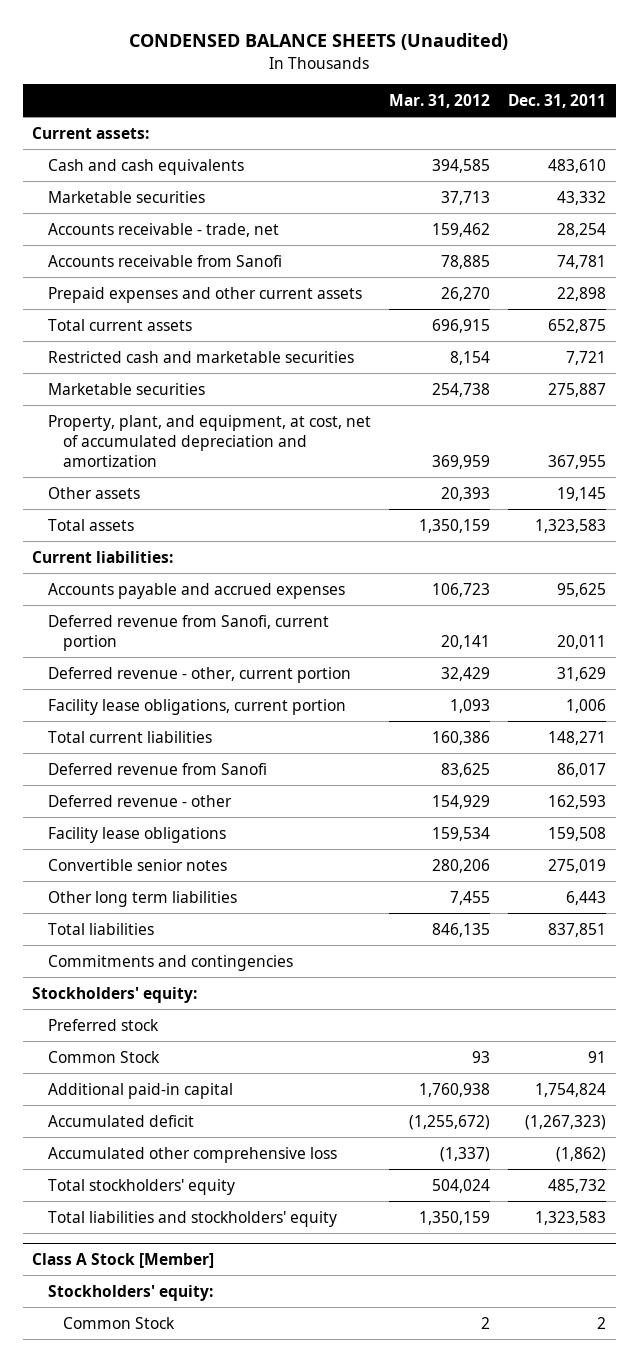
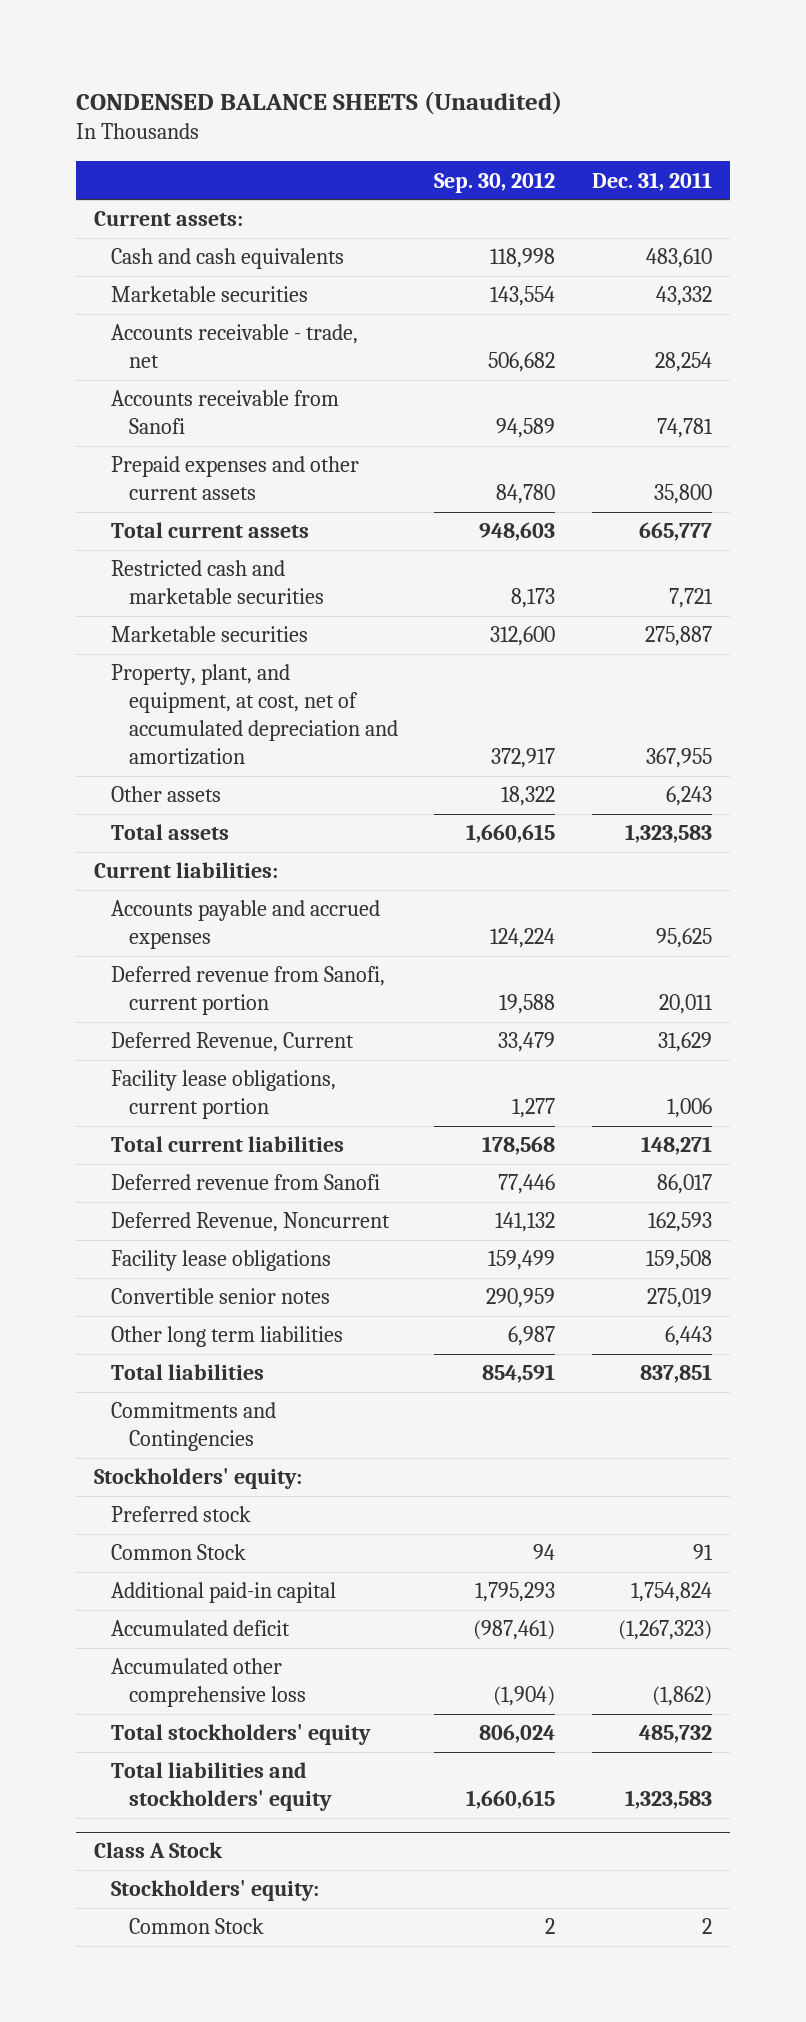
[389,93,491,108] Mar. 31, 2012 -> none
none -> [434,171,556,193] Sep. 30, 2012
[557,286,607,301] 22,898 -> [653,484,712,505] 35,800
[548,318,607,333] 652,875 -> [638,522,712,542] 665,777
[557,486,607,501] 19,145 -> [665,786,712,807] 6,243
[47,666,351,683] Deferred revenue - other, current portion -> [111,1032,355,1053] Deferred Revenue, Current
[47,794,232,807] Deferred revenue - other -> [111,1212,391,1233] Deferred Revenue, Noncurrent
[47,954,293,971] Commitments and contingencies -> [111,1402,277,1452] Commitments and Contingencies
[32,1252,215,1268] Class A Stock [Member] -> [93,1842,223,1859] Class A Stock

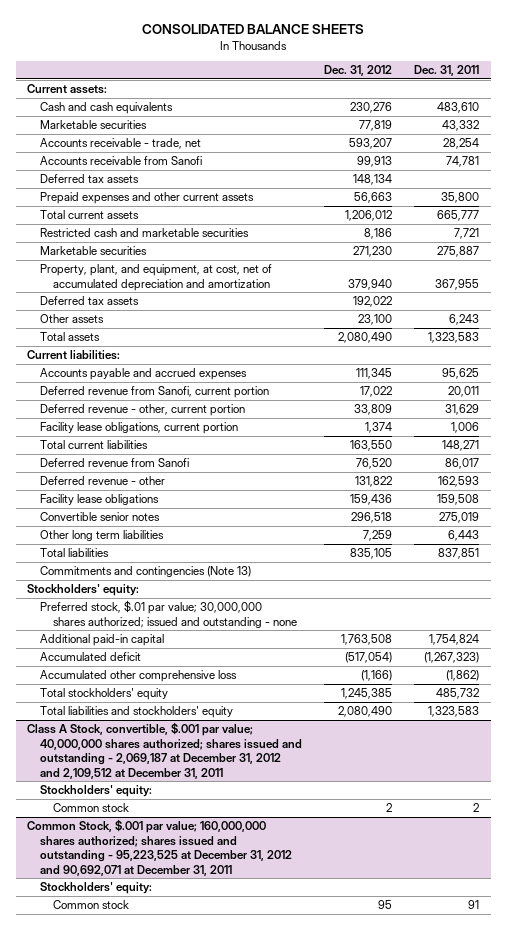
[75,90,562,115] CONDENSED BALANCE SHEETS (Unaudited) -> [142,24,365,35] CONSOLIDATED BALANCE SHEETS
[434,171,556,193] Sep. 30, 2012 -> none
none -> [324,65,393,77] Dec. 31, 2012
none -> [40,174,140,184] Deferred tax assets
none -> [40,296,140,306] Deferred tax assets
[111,1032,355,1053] Deferred Revenue, Current -> [40,404,246,417] Deferred revenue - other, current portion
[111,1212,391,1233] Deferred Revenue, Noncurrent -> [40,476,166,486] Deferred revenue - other
[111,1402,277,1452] Commitments and Contingencies -> [40,566,252,578] Commitments and contingencies (Note 13)
[111,1544,247,1561] Common Stock -> none
[111,1506,252,1523] Preferred stock -> [40,600,297,628] Preferred stock, $.01 par value; 30,000,000 shares authorized; issued and outstanding - none
[93,1842,223,1859] Class A Stock -> none
none -> [27,722,303,779] Class A Stock, convertible, $.001 par value; 40,000,000 shares authorized; shares issued and outstanding - 2,069,187 at December 31, 2012 and 2,109,512 at December 31, 2011
[128,1918,264,1935] Common Stock -> [52,803,129,813] Common stock
none -> [27,819,293,876] Common Stock, $.001 par value; 160,000,000 shares authorized; shares issued and outstanding - 95,223,525 at December 31, 2012 and 90,692,071 at December 31, 2011
none -> [40,882,153,895] Stockholders' equity:
none -> [52,900,129,910] Common stock

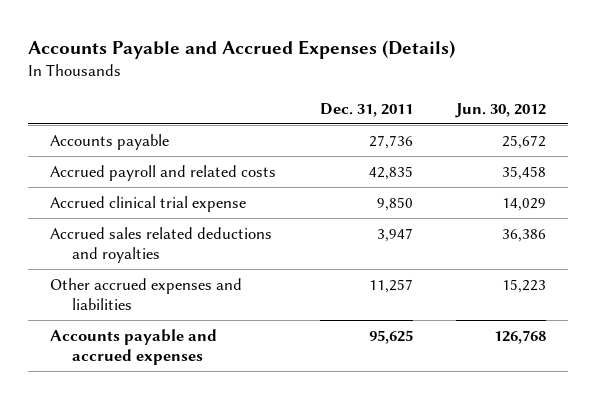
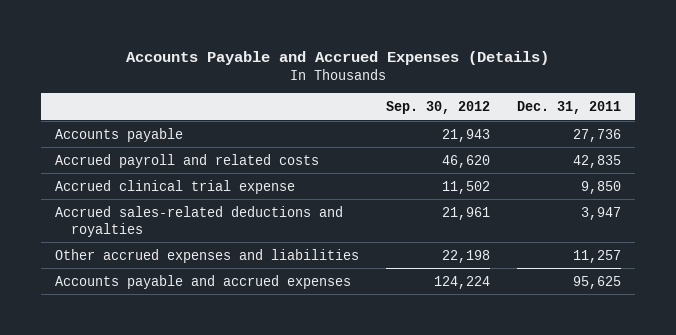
[455,102,547,118] Jun. 30, 2012 -> none
none -> [386,100,491,114] Sep. 30, 2012
[50,227,273,263] Accrued sales related deductions and royalties -> [54,205,343,237] Accrued sales-related deductions and royalties

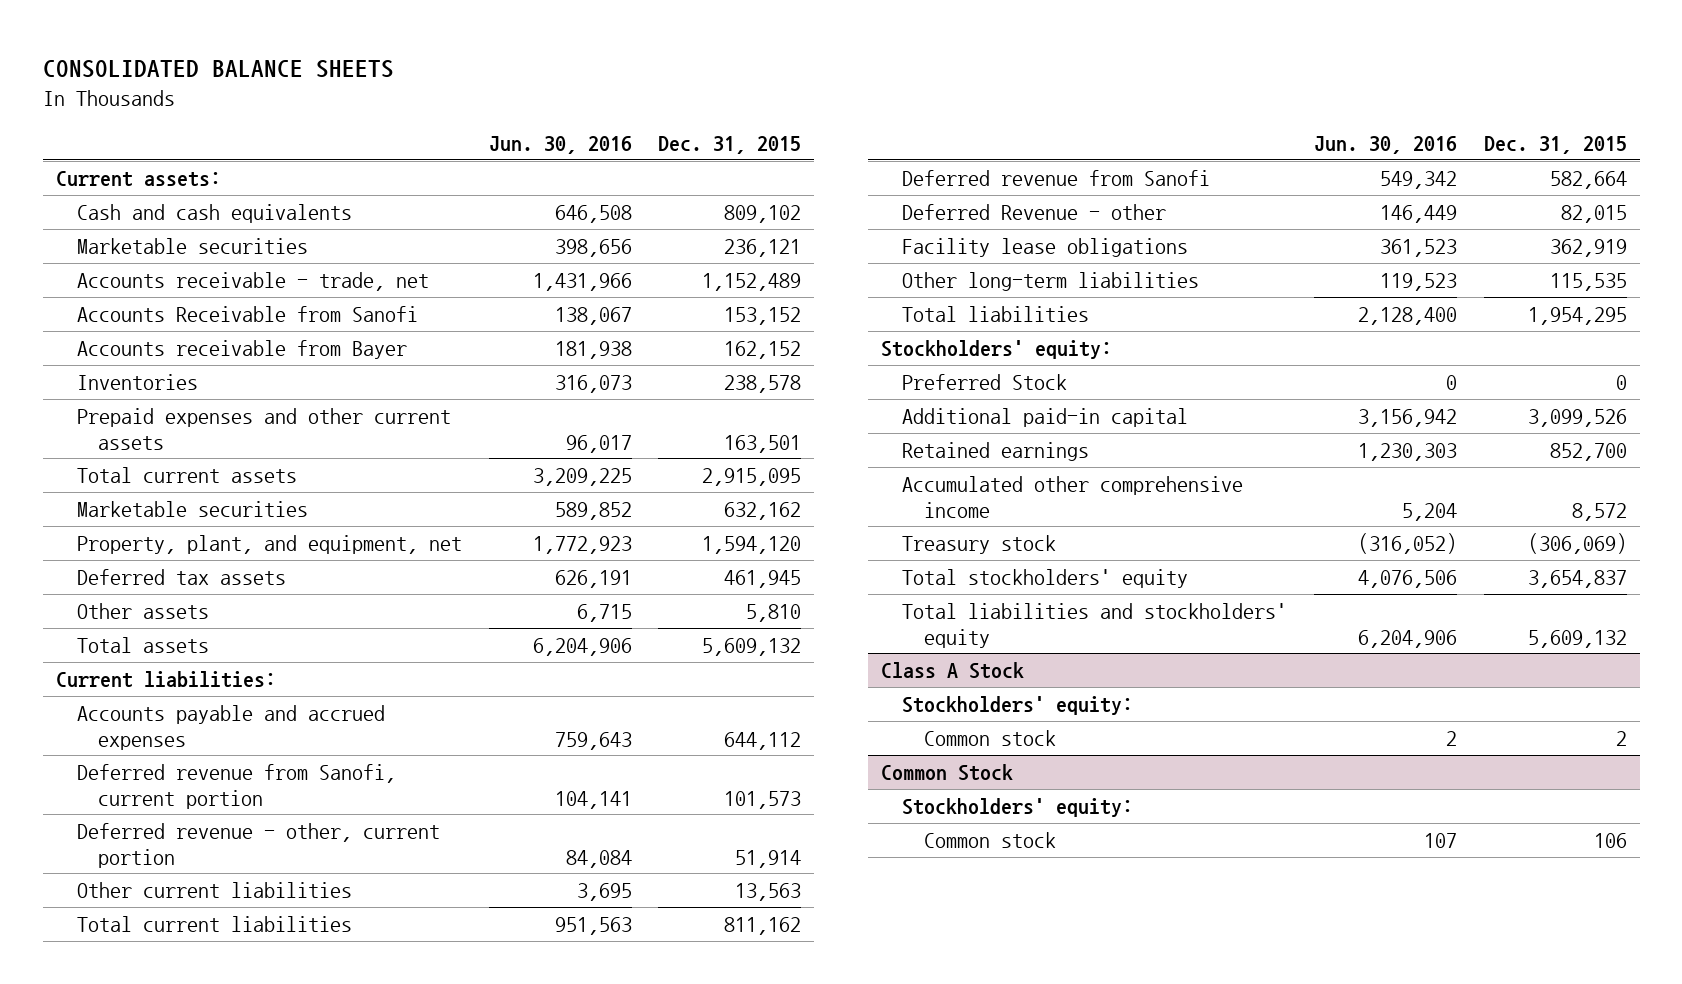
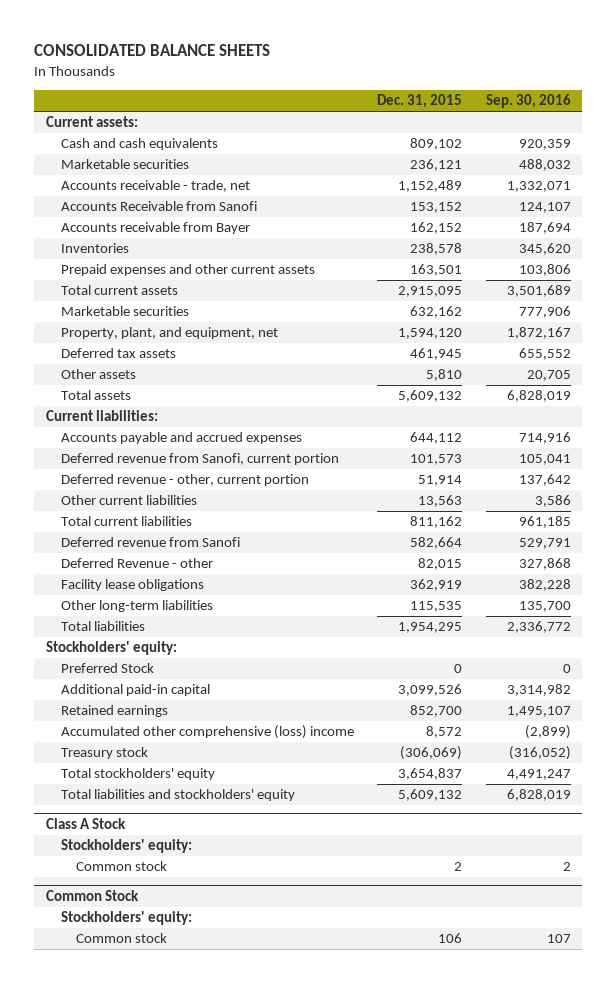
[488,135,632,154] Jun. 30, 2016 -> none
none -> [485,94,571,109] Sep. 30, 2016
[902,475,1244,518] Accumulated other comprehensive income -> [60,725,354,740] Accumulated other comprehensive (loss) income

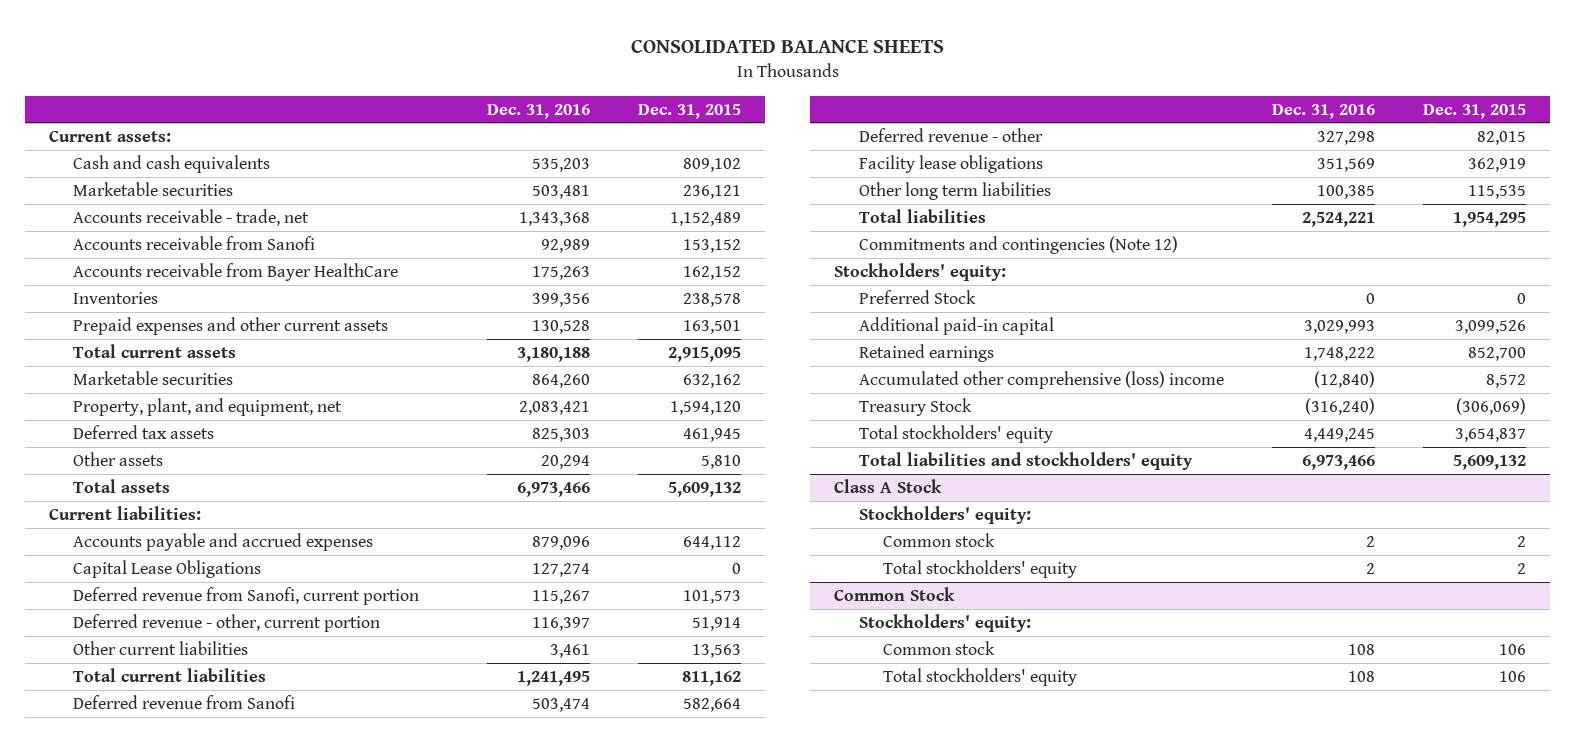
[485,94,571,109] Sep. 30, 2016 -> none
none -> [486,103,590,119] Dec. 31, 2016
[60,201,257,212] Accounts Receivable from Sanofi -> [73,235,316,250] Accounts receivable from Sanofi
[60,222,250,235] Accounts receivable from Bayer -> [73,262,399,281] Accounts receivable from Bayer HealthCare
none -> [73,559,262,578] Capital Lease Obligations
[60,558,213,569] Deferred Revenue - other -> [858,127,1043,142] Deferred revenue - other
[60,600,213,613] Other long-term liabilities -> [858,181,1051,200] Other long term liabilities
none -> [858,235,1178,254] Commitments and contingencies (Note 12)
[60,747,148,760] Treasury stock -> [858,397,972,416] Treasury Stock
none -> [883,559,1078,578] Total stockholders' equity
none -> [883,667,1078,686] Total stockholders' equity

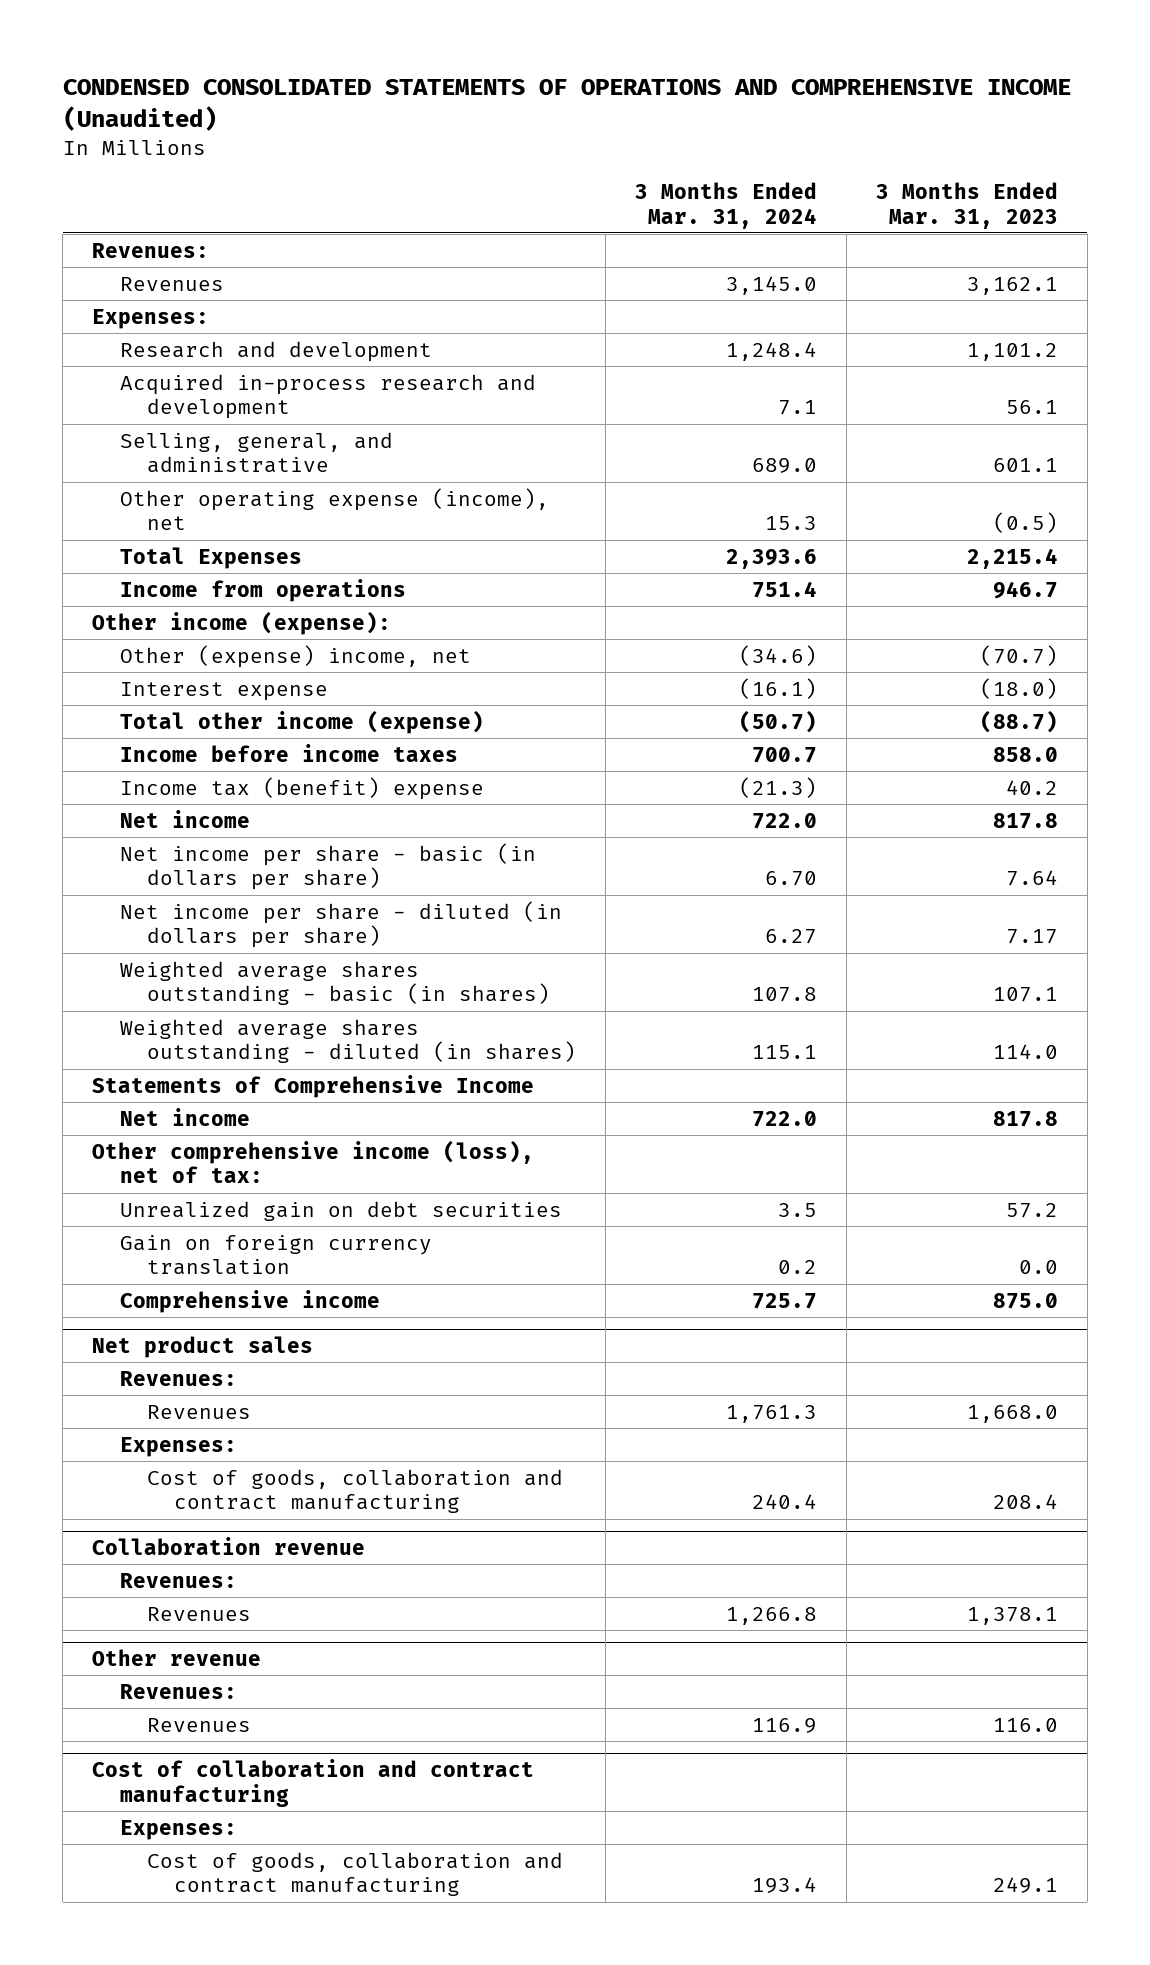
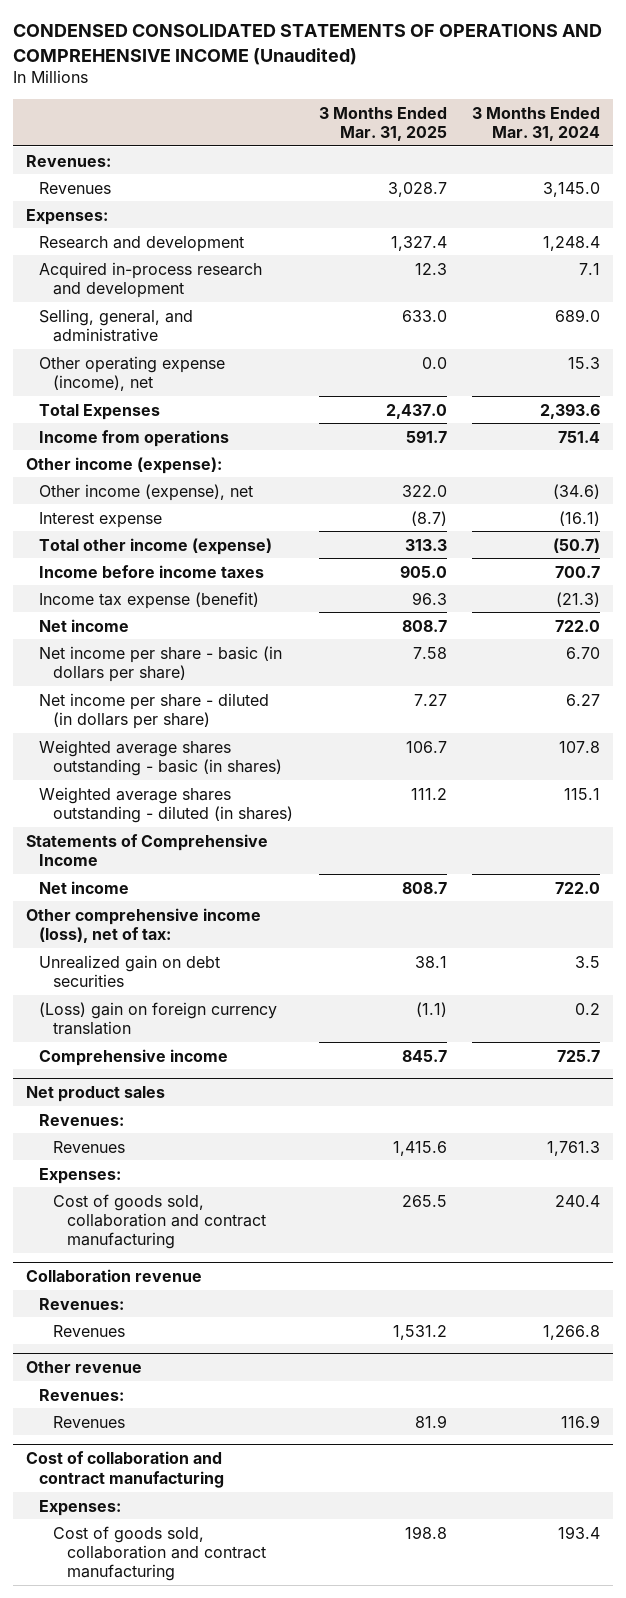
[875,181,1058,229] 3 Months Ended Mar. 31, 2023 -> none
none -> [318,106,447,142] 3 Months Ended Mar. 31, 2025
[119,644,471,668] Other (expense) income, net -> [39,483,254,501] Other income (expense), net
[119,776,484,800] Income tax (benefit) expense -> [39,591,260,609] Income tax expense (benefit)
[119,1234,432,1276] Gain on foreign currency translation -> [39,1001,278,1035] (Loss) gain on foreign currency translation
[146,1468,563,1514] Cost of goods, collaboration and contract manufacturing -> [52,1193,266,1250] Cost of goods sold, collaboration and contract manufacturing
[146,1851,563,1897] Cost of goods, collaboration and contract manufacturing -> [52,1525,266,1582] Cost of goods sold, collaboration and contract manufacturing

